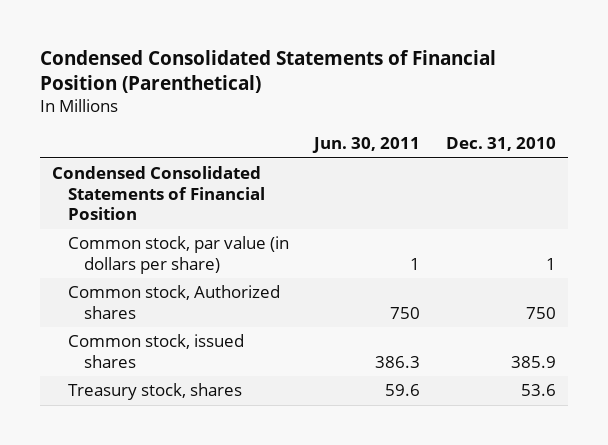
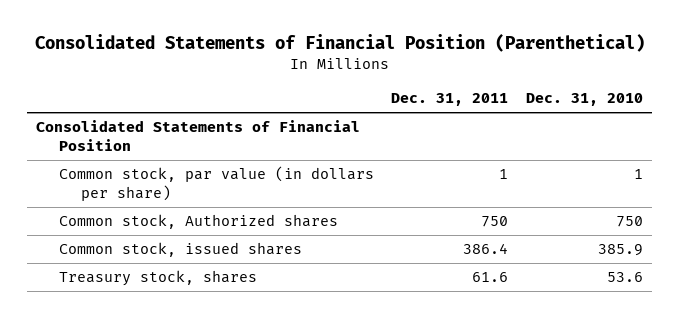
[39,50,496,94] Condensed Consolidated Statements of Financial Position (Parenthetical) -> [34,34,645,53] Consolidated Statements of Financial Position (Parenthetical)
[312,136,421,153] Jun. 30, 2011 -> none
none -> [391,93,509,107] Dec. 31, 2011
[52,166,266,220] Condensed Consolidated Statements of Financial Position -> [35,120,360,151] Consolidated Statements of Financial Position

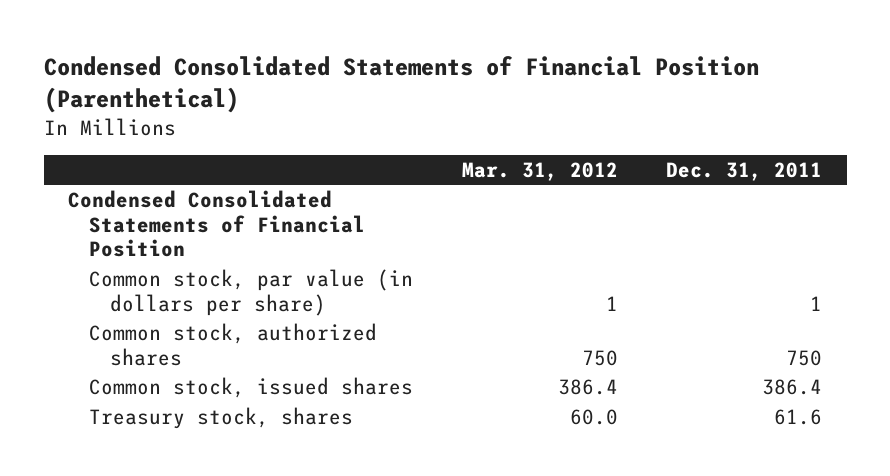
[34,34,645,53] Consolidated Statements of Financial Position (Parenthetical) -> [43,56,759,113] Condensed Consolidated Statements of Financial Position (Parenthetical)
[526,93,644,107] Dec. 31, 2010 -> none
none -> [461,161,618,181] Mar. 31, 2012
[35,120,360,151] Consolidated Statements of Financial Position -> [68,189,366,258] Condensed Consolidated Statements of Financial Position
[58,214,338,230] Common stock, Authorized shares -> [89,322,378,366] Common stock, authorized shares

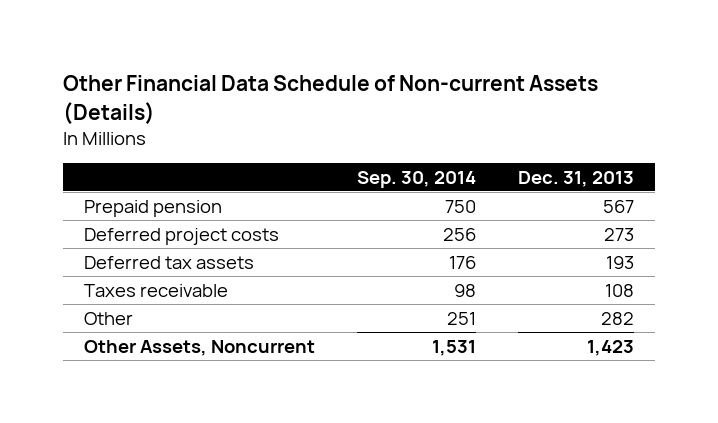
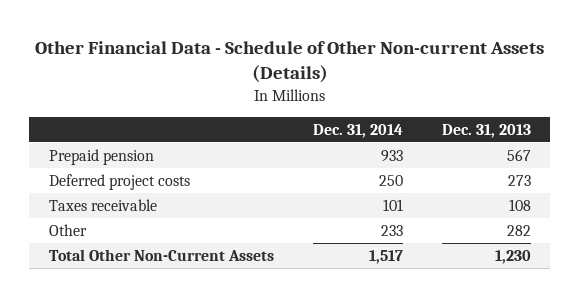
[62,75,598,125] Other Financial Data Schedule of Non-current Assets (Details) -> [34,41,544,84] Other Financial Data - Schedule of Other Non-current Assets (Details)
[357,170,477,188] Sep. 30, 2014 -> none
none -> [312,123,403,138] Dec. 31, 2014
[83,255,254,269] Deferred tax assets -> none
[83,339,315,356] Other Assets, Noncurrent -> [48,248,274,261] Total Other Non-Current Assets
[587,339,635,356] 1,423 -> [494,249,531,264] 1,230

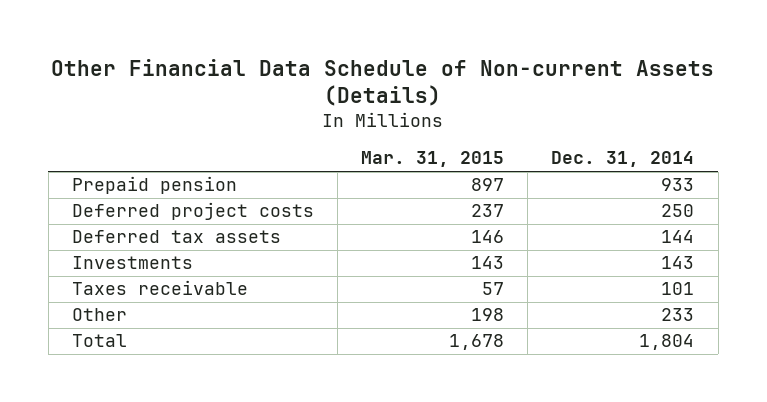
[34,41,544,84] Other Financial Data - Schedule of Other Non-current Assets (Details) -> [51,58,715,107] Other Financial Data Schedule of Non-current Assets (Details)
[441,123,531,138] Dec. 31, 2013 -> none
none -> [361,151,505,168] Mar. 31, 2015
none -> [72,230,282,244] Deferred tax assets
none -> [72,256,194,270] Investments
[48,248,274,261] Total Other Non-Current Assets -> [72,334,128,348] Total
[368,249,403,264] 1,517 -> [639,334,695,351] 1,804

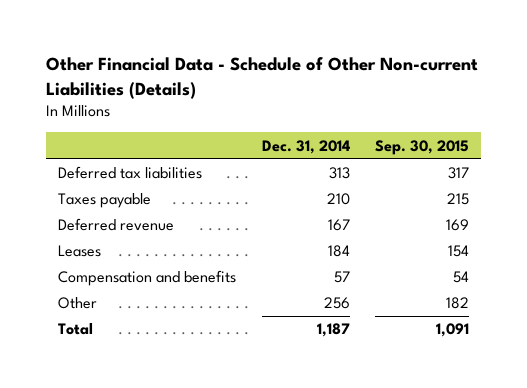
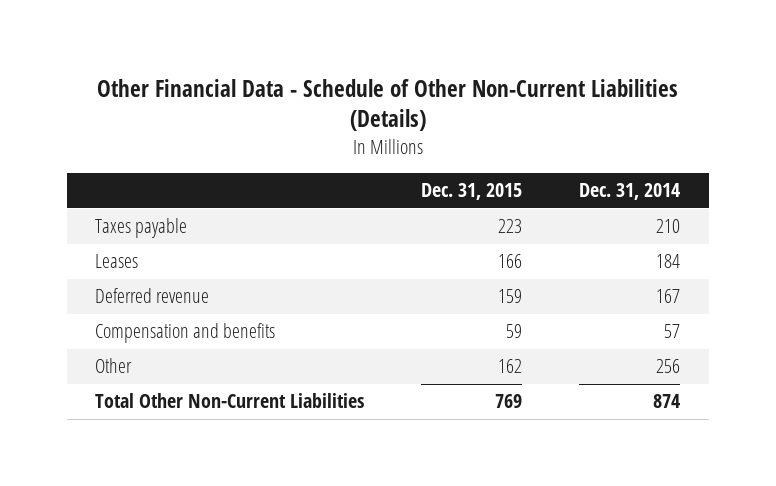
[45,57,478,99] Other Financial Data - Schedule of Other Non-current Liabilities (Details) -> [96,78,678,132] Other Financial Data - Schedule of Other Non-Current Liabilities (Details)
[374,139,469,155] Sep. 30, 2015 -> none
none -> [421,183,523,201] Dec. 31, 2015
[58,166,203,180] Deferred tax liabilities -> none
[58,218,175,232] Deferred revenue -> [95,288,210,304] Deferred revenue
[58,323,94,336] Total -> [95,393,365,409] Total Other Non-Current Liabilities
[316,323,350,338] 1,187 -> [653,394,681,409] 874

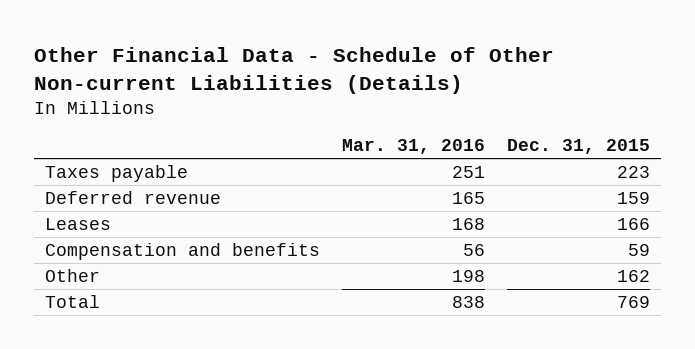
[96,78,678,132] Other Financial Data - Schedule of Other Non-Current Liabilities (Details) -> [33,46,554,94] Other Financial Data - Schedule of Other Non-current Liabilities (Details)
[579,183,681,201] Dec. 31, 2014 -> none
none -> [341,139,485,155] Mar. 31, 2016
[95,254,139,269] Leases -> [44,218,111,231] Leases
[95,393,365,409] Total Other Non-Current Liabilities -> [44,295,100,309] Total

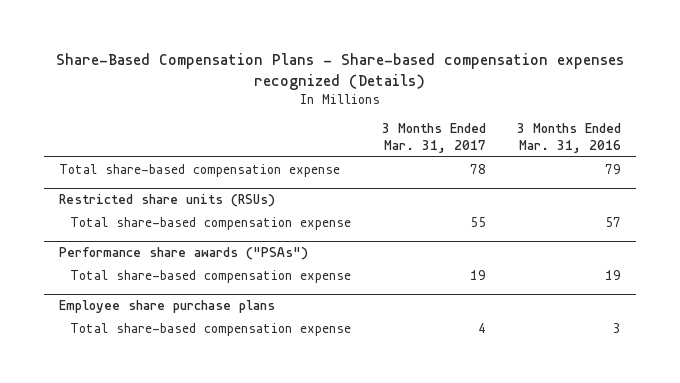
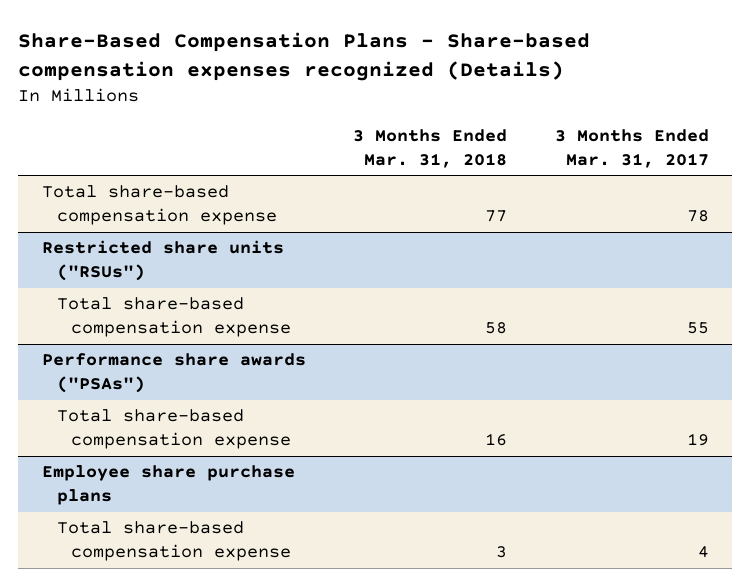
[516,123,621,154] 3 Months Ended Mar. 31, 2016 -> none
none -> [353,128,508,168] 3 Months Ended Mar. 31, 2018
[59,194,276,208] Restricted share units (RSUs) -> [42,240,285,282] Restricted share units ("RSUs")

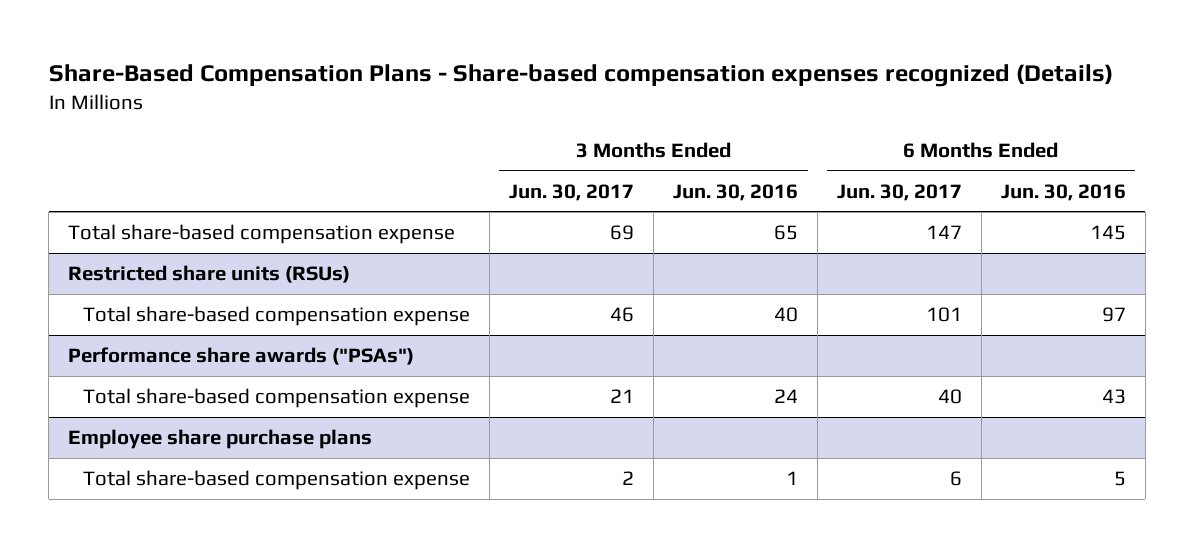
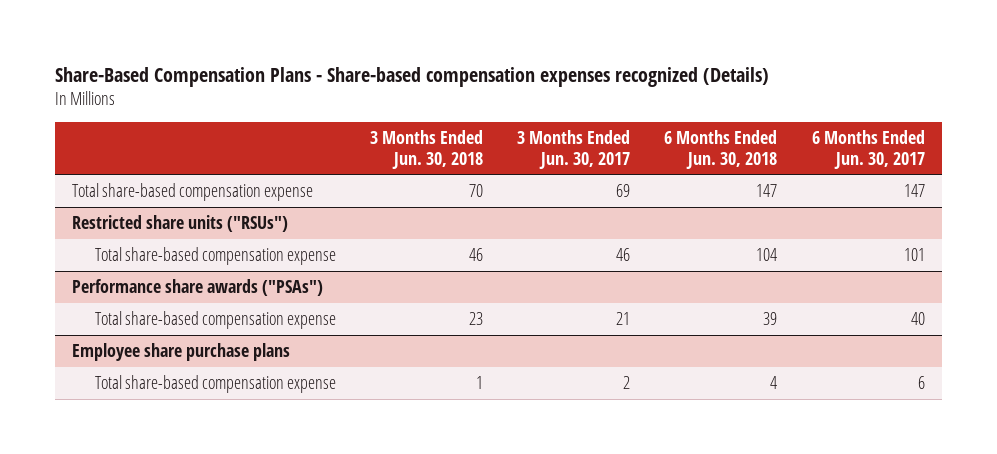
[673,183,799,201] Jun. 30, 2016 -> none
[1000,183,1126,201] Jun. 30, 2016 -> none
none -> [369,130,483,169] 3 Months Ended Jun. 30, 2018
none -> [664,130,778,169] 6 Months Ended Jun. 30, 2018
[68,265,351,284] Restricted share units (RSUs) -> [72,215,289,233] Restricted share units ("RSUs")

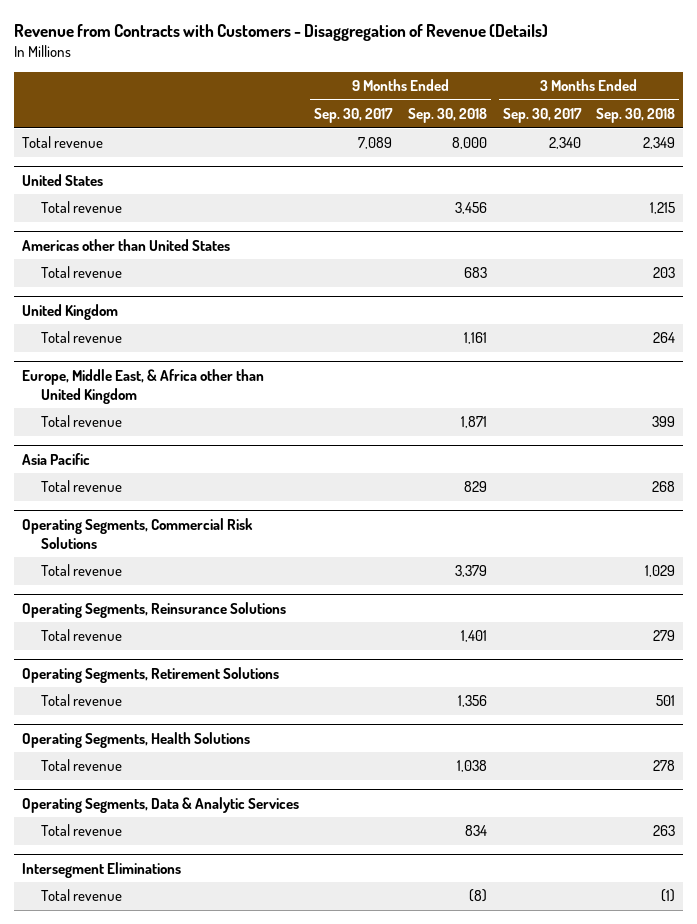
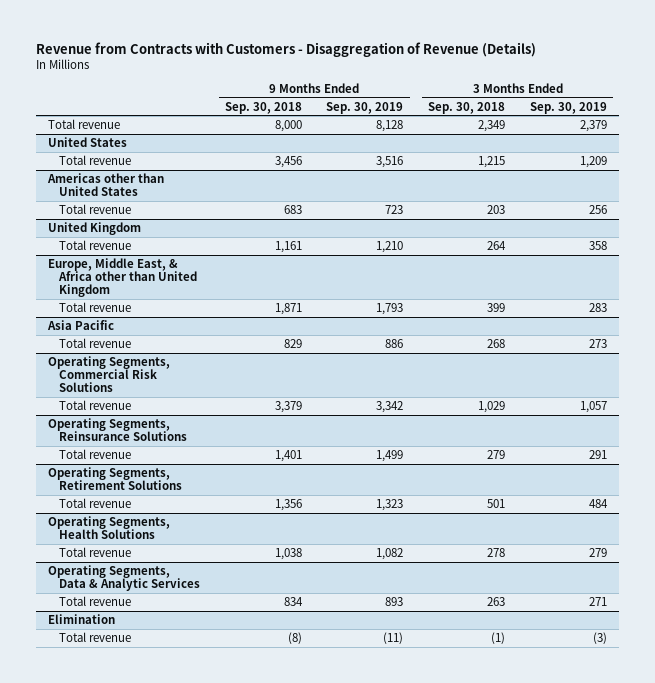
[314,108,394,124] Sep. 30, 2017 -> none
[502,108,582,124] Sep. 30, 2017 -> none
none -> [326,101,404,114] Sep. 30, 2019
none -> [529,101,607,114] Sep. 30, 2019
[21,861,181,878] Intersegment Eliminations -> [48,613,116,624] Elimination

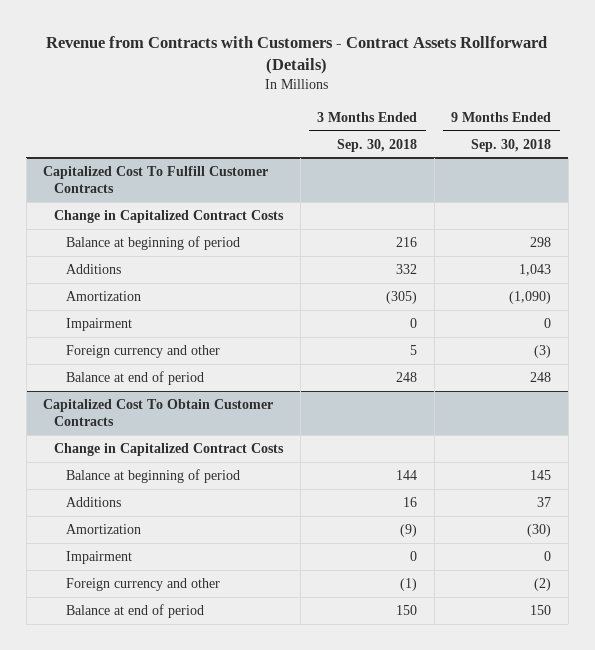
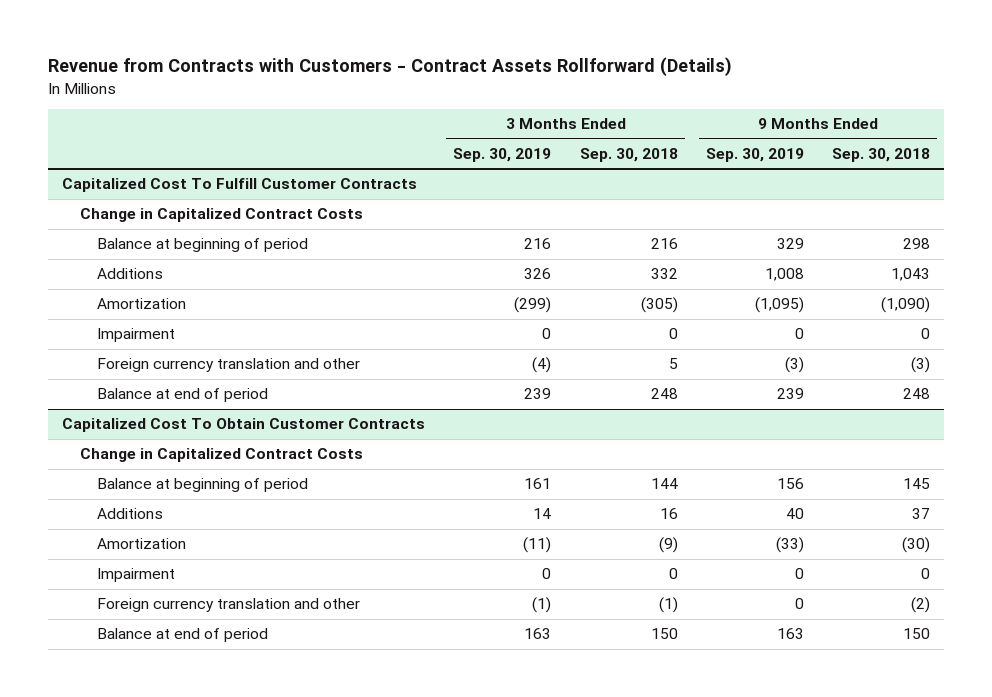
none -> [453,147,552,162] Sep. 30, 2019
none -> [705,147,804,162] Sep. 30, 2019
[65,345,220,359] Foreign currency and other -> [97,358,361,373] Foreign currency translation and other
[65,578,220,592] Foreign currency and other -> [97,598,361,613] Foreign currency translation and other

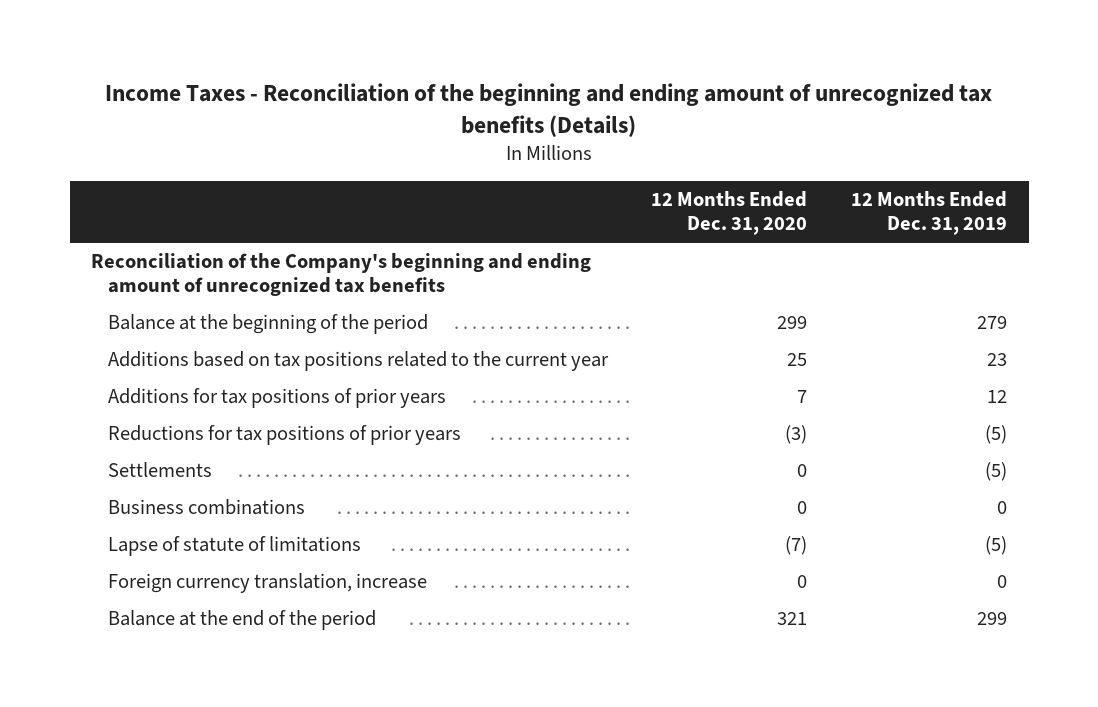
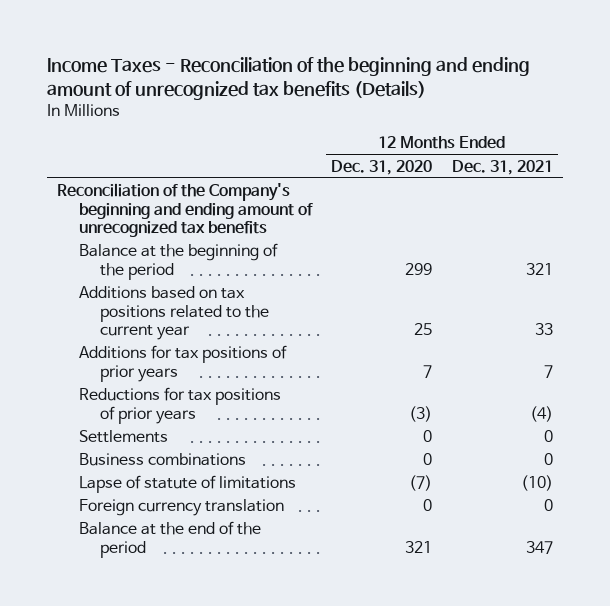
[850,191,1007,236] 12 Months Ended Dec. 31, 2019 -> none
none -> [451,159,553,175] Dec. 31, 2021
[107,573,427,594] Foreign currency translation, increase -> [78,499,284,517] Foreign currency translation

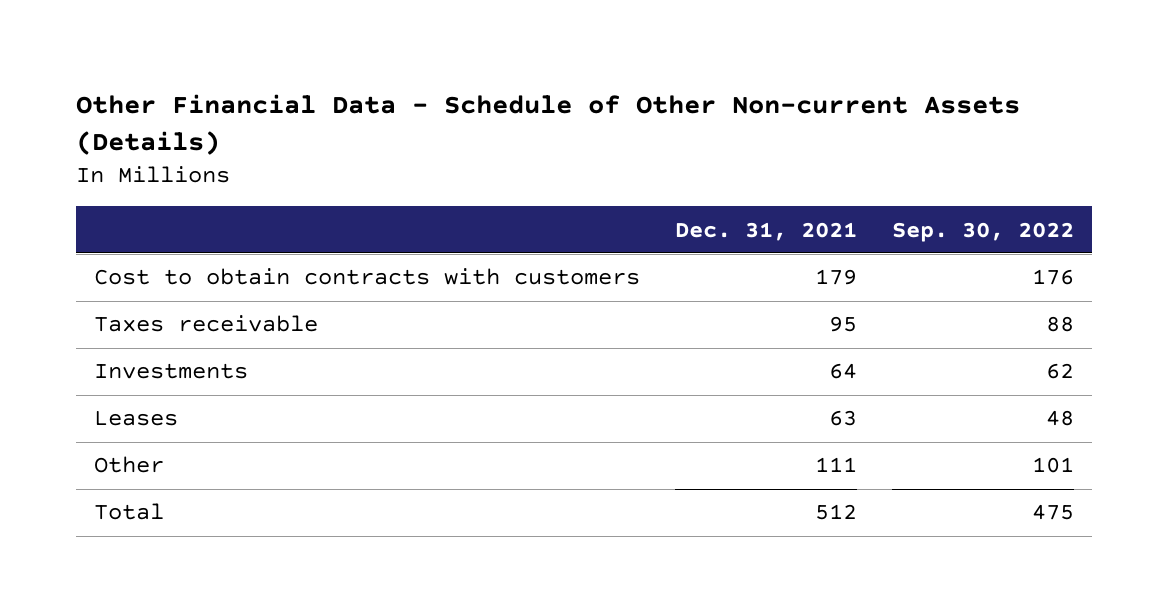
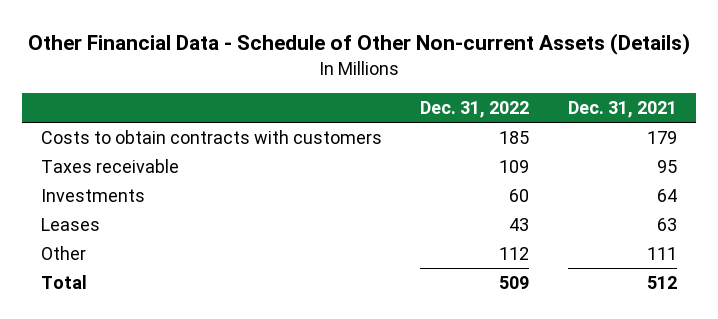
[892,221,1075,242] Sep. 30, 2022 -> none
none -> [420,100,530,118] Dec. 31, 2022
[93,268,640,286] Cost to obtain contracts with customers -> [40,130,382,145] Costs to obtain contracts with customers

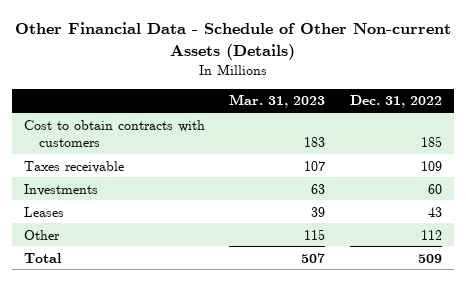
[567,100,677,118] Dec. 31, 2021 -> none
none -> [229,94,326,109] Mar. 31, 2023
[40,130,382,145] Costs to obtain contracts with customers -> [24,119,206,148] Cost to obtain contracts with customers

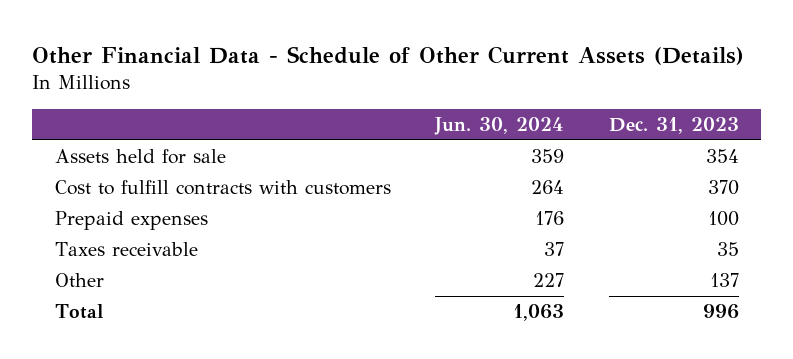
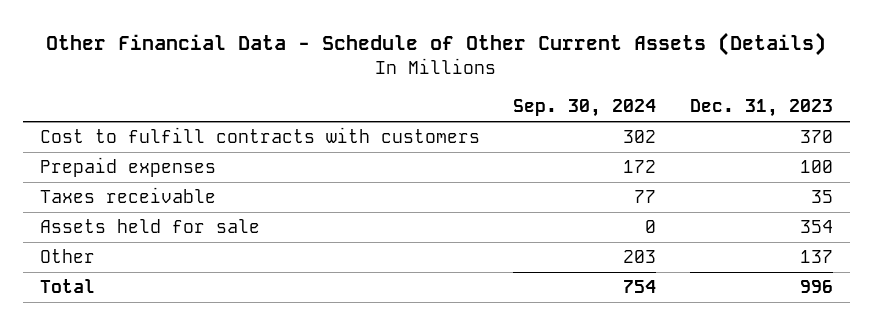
[434,117,565,136] Jun. 30, 2024 -> none
none -> [513,99,657,118] Sep. 30, 2024
[54,149,226,165] Assets held for sale -> [39,218,260,233] Assets held for sale

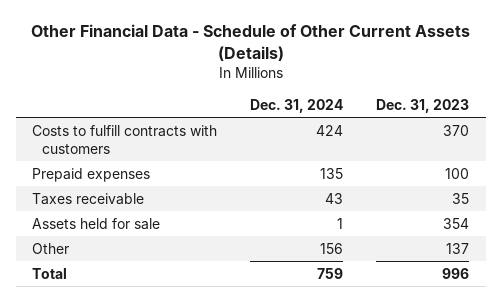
[513,99,657,118] Sep. 30, 2024 -> none
none -> [250,99,344,114] Dec. 31, 2024
[39,126,480,143] Cost to fulfill contracts with customers -> [32,124,218,154] Costs to fulfill contracts with customers

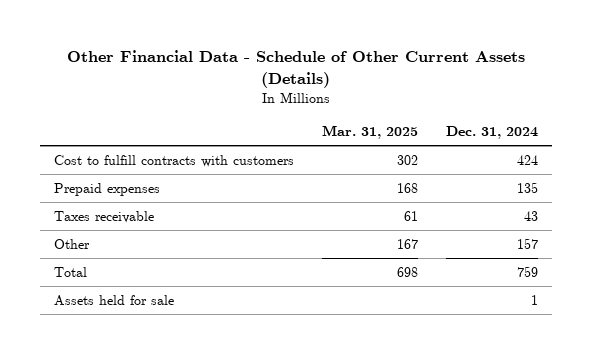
[376,99,470,114] Dec. 31, 2023 -> none
none -> [321,124,418,139] Mar. 31, 2025
[32,124,218,154] Costs to fulfill contracts with customers -> [54,155,295,168] Cost to fulfill contracts with customers
[320,242,344,254] 156 -> [516,238,538,250] 157
[32,217,161,230] Assets held for sale -> [54,295,175,307] Assets held for sale

